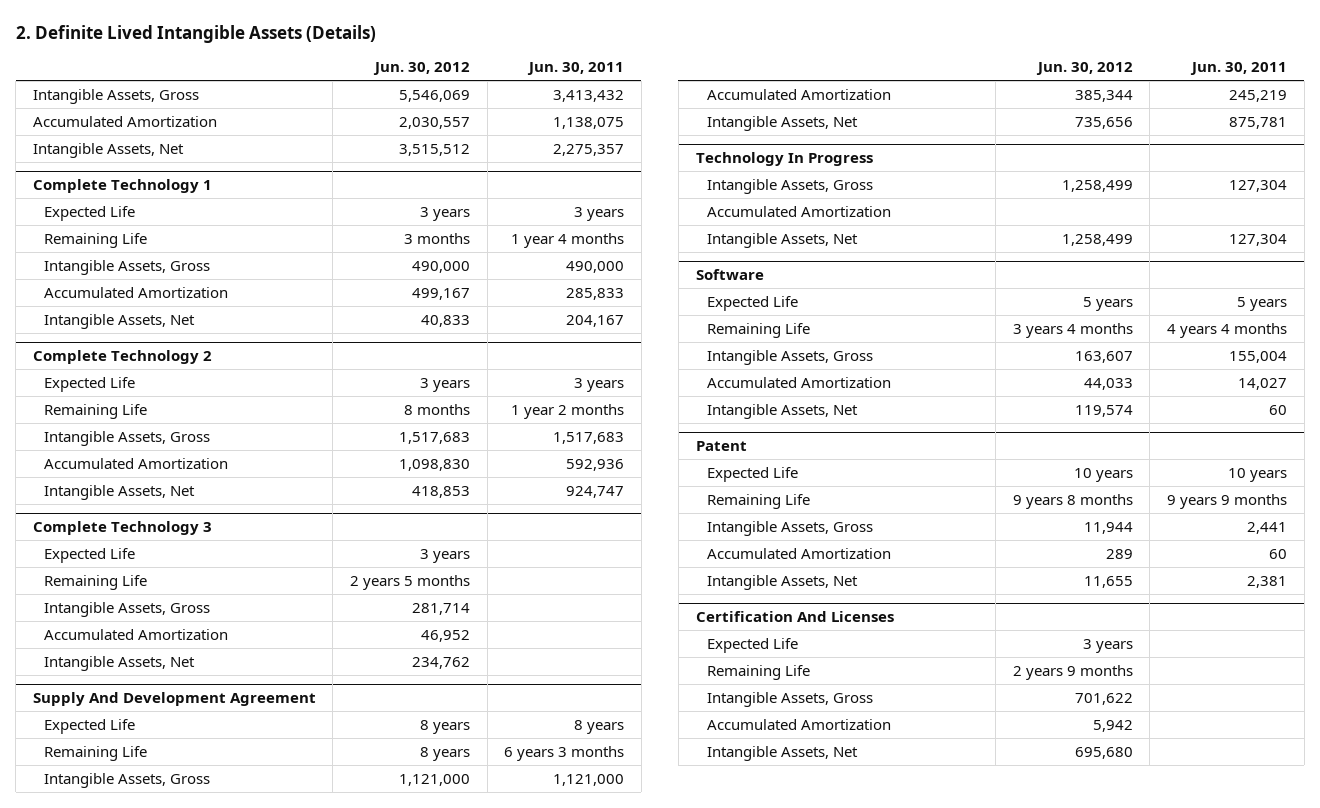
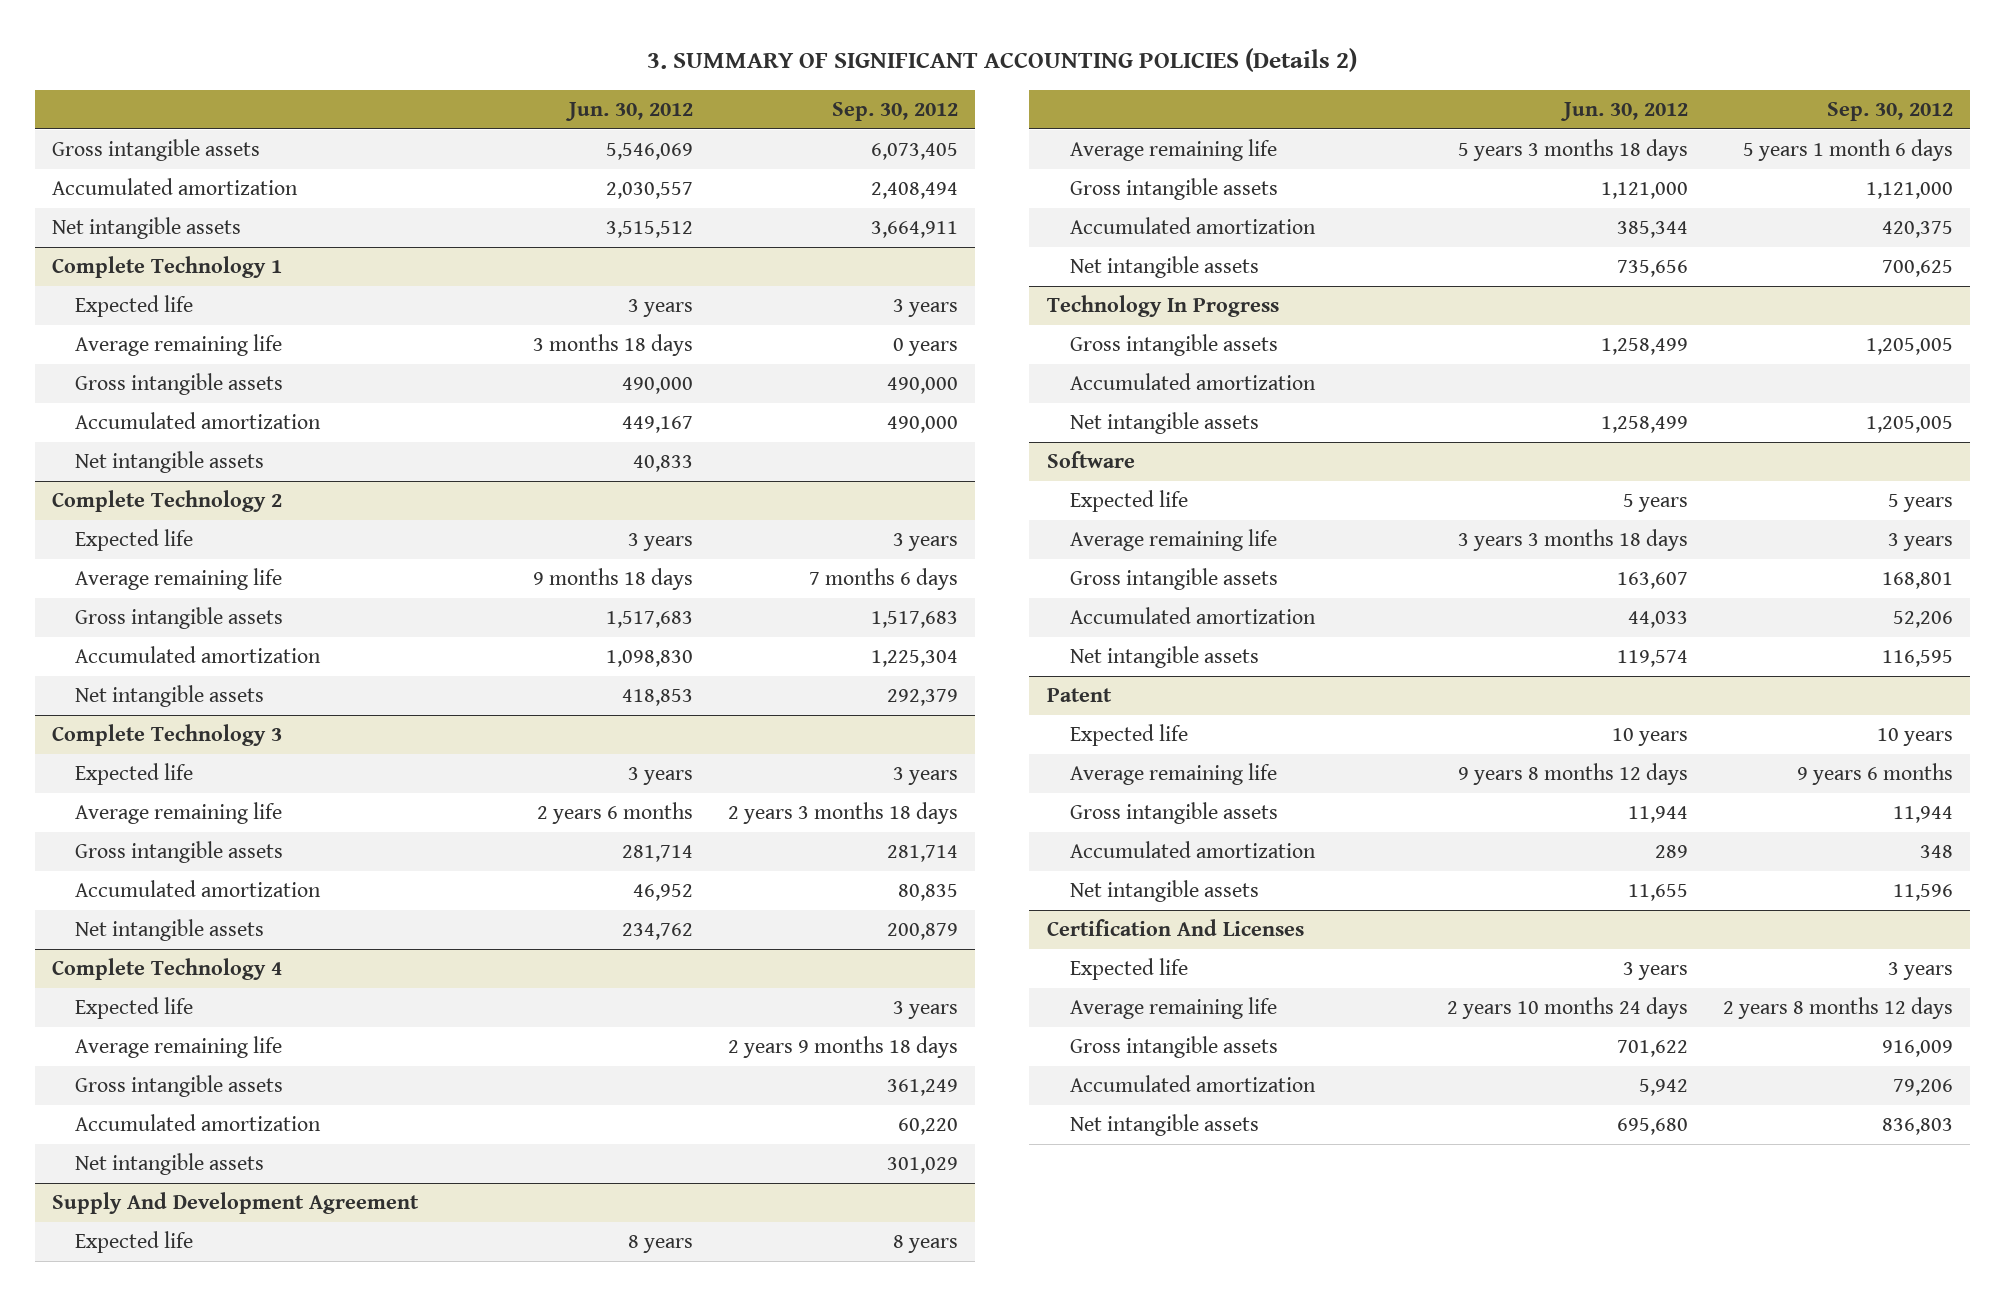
[15,24,376,43] 2. Definite Lived Intangible Assets (Details) -> [647,48,1358,73] 3. SUMMARY OF SIGNIFICANT ACCOUNTING POLICIES (Details 2)
[527,62,625,76] Jun. 30, 2011 -> none
none -> [831,102,958,122] Sep. 30, 2012
[32,88,199,104] Intangible Assets, Gross -> [51,139,260,162] Gross intangible assets
[32,115,217,127] Accumulated Amortization -> [51,178,298,196] Accumulated amortization
[32,142,184,158] Intangible Assets, Net -> [51,217,241,240] Net intangible assets
[43,205,135,221] Expected Life -> [75,295,194,318] Expected life
[43,232,147,248] Remaining Life -> [75,334,283,357] Average remaining life
[404,232,471,244] 3 months -> [533,334,694,357] 3 months 18 days
[43,259,210,275] Intangible Assets, Gross -> [75,373,284,396] Gross intangible assets
[43,286,228,298] Accumulated Amortization -> [75,412,322,430] Accumulated amortization
[412,287,471,300] 499,167 -> [622,416,694,434] 449,167
[43,313,195,329] Intangible Assets, Net -> [75,451,265,474] Net intangible assets
[43,376,135,392] Expected Life -> [75,529,194,552] Expected life
[43,403,147,419] Remaining Life -> [75,568,283,591] Average remaining life
[404,403,471,415] 8 months -> [533,568,694,591] 9 months 18 days
[43,430,210,446] Intangible Assets, Gross -> [75,607,284,630] Gross intangible assets
[43,457,228,469] Accumulated Amortization -> [75,646,322,664] Accumulated amortization
[43,484,195,500] Intangible Assets, Net -> [75,685,265,708] Net intangible assets
[43,547,135,563] Expected Life -> [75,763,194,786] Expected life
[43,574,147,590] Remaining Life -> [75,802,283,825] Average remaining life
[350,574,471,590] 2 years 5 months -> [537,802,694,825] 2 years 6 months
[43,601,210,617] Intangible Assets, Gross -> [75,841,284,864] Gross intangible assets
[43,628,228,640] Accumulated Amortization -> [75,880,322,898] Accumulated amortization
[43,655,195,671] Intangible Assets, Net -> [75,919,265,942] Net intangible assets
none -> [51,958,282,981] Complete Technology 4
none -> [75,997,194,1020] Expected life
none -> [75,1036,283,1059] Average remaining life
none -> [75,1075,284,1098] Gross intangible assets
none -> [75,1114,322,1132] Accumulated amortization
none -> [75,1153,265,1176] Net intangible assets
[43,718,135,734] Expected Life -> [75,1231,194,1254] Expected life
[43,745,147,761] Remaining Life -> [1070,139,1278,162] Average remaining life
[420,746,471,761] 8 years -> [1458,139,1689,162] 5 years 3 months 18 days
[43,772,210,788] Intangible Assets, Gross -> [1070,178,1279,201] Gross intangible assets
[706,88,891,100] Accumulated Amortization -> [1070,217,1317,235] Accumulated amortization
[706,115,858,131] Intangible Assets, Net -> [1070,256,1260,279] Net intangible assets
[706,178,873,194] Intangible Assets, Gross -> [1070,334,1279,357] Gross intangible assets
[706,205,891,217] Accumulated Amortization -> [1070,373,1317,391] Accumulated amortization
[706,232,858,248] Intangible Assets, Net -> [1070,412,1260,435] Net intangible assets
[706,295,798,311] Expected Life -> [1070,490,1189,513] Expected life
[706,322,810,338] Remaining Life -> [1070,529,1278,552] Average remaining life
[1012,322,1133,338] 3 years 4 months -> [1458,529,1689,552] 3 years 3 months 18 days
[706,349,873,365] Intangible Assets, Gross -> [1070,568,1279,591] Gross intangible assets
[706,376,891,388] Accumulated Amortization -> [1070,607,1317,625] Accumulated amortization
[706,403,858,419] Intangible Assets, Net -> [1070,646,1260,669] Net intangible assets
[706,466,798,482] Expected Life -> [1070,724,1189,747] Expected life
[706,493,810,509] Remaining Life -> [1070,763,1278,786] Average remaining life
[1012,493,1133,509] 9 years 8 months -> [1458,763,1689,786] 9 years 8 months 12 days
[706,520,873,536] Intangible Assets, Gross -> [1070,802,1279,825] Gross intangible assets
[706,547,891,559] Accumulated Amortization -> [1070,841,1317,859] Accumulated amortization
[706,574,858,590] Intangible Assets, Net -> [1070,880,1260,903] Net intangible assets
[706,637,798,653] Expected Life -> [1070,958,1189,981] Expected life
[706,664,810,680] Remaining Life -> [1070,997,1278,1020] Average remaining life
[1012,664,1133,680] 2 years 9 months -> [1447,997,1689,1020] 2 years 10 months 24 days
[706,691,873,707] Intangible Assets, Gross -> [1070,1036,1279,1059] Gross intangible assets
[706,718,891,730] Accumulated Amortization -> [1070,1075,1317,1093] Accumulated amortization
[706,745,858,761] Intangible Assets, Net -> [1070,1114,1260,1137] Net intangible assets

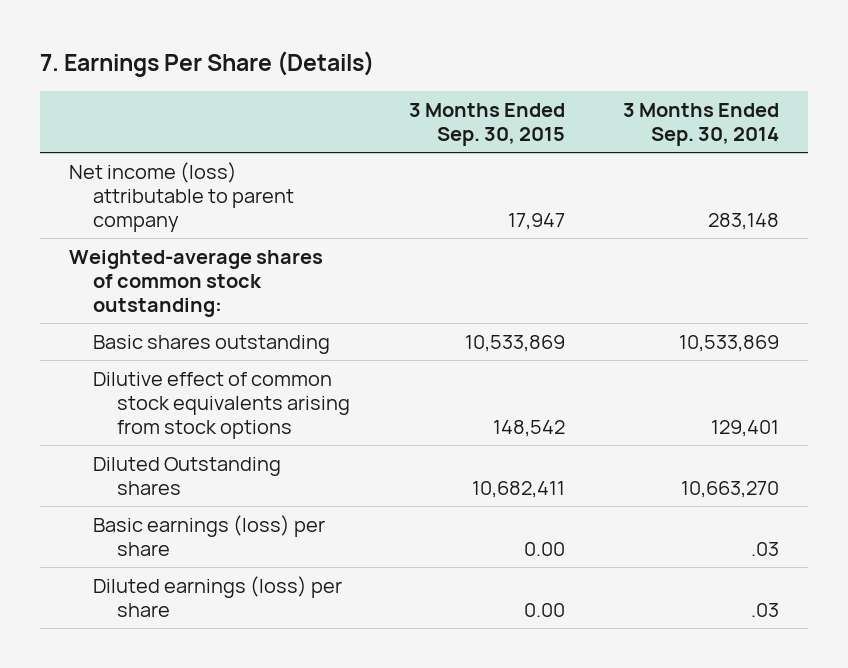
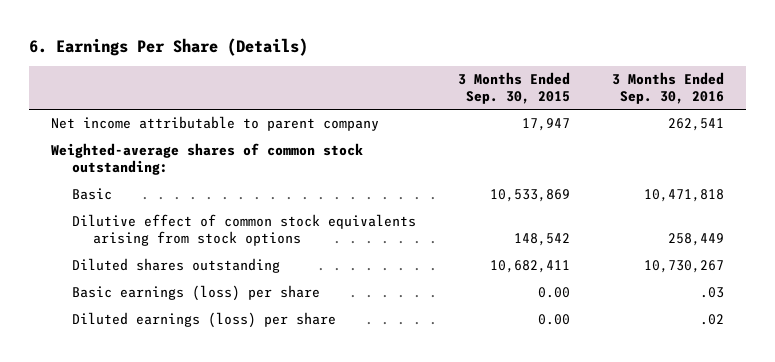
[39,50,374,77] 7. Earnings Per Share (Details) -> [29,37,309,56] 6. Earnings Per Share (Details)
[622,102,779,146] 3 Months Ended Sep. 30, 2014 -> none
none -> [612,72,725,104] 3 Months Ended Sep. 30, 2016
[68,161,295,233] Net income (loss) attributable to parent company -> [50,116,379,132] Net income attributable to parent company
[93,334,331,354] Basic shares outstanding -> [71,188,112,201] Basic
[93,456,282,496] Diluted Outstanding shares -> [71,258,280,274] Diluted shares outstanding

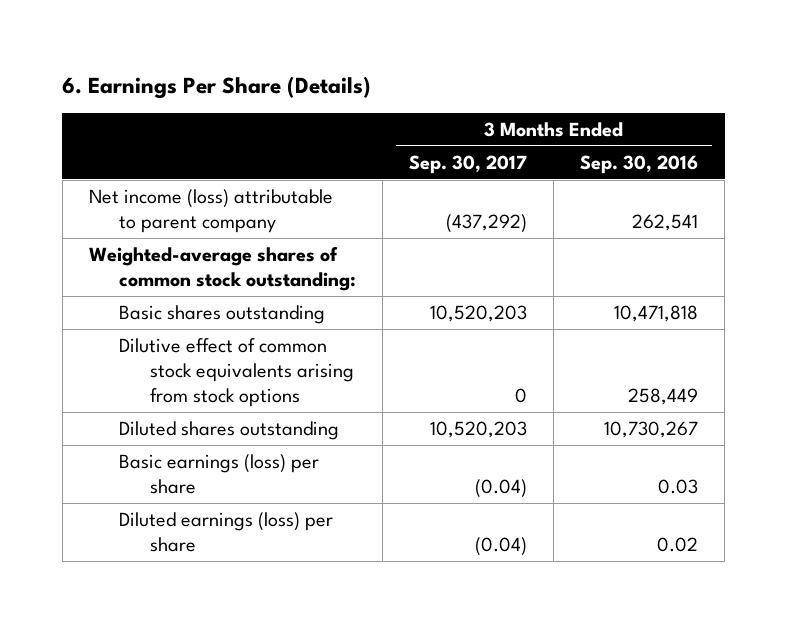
[458,72,571,104] 3 Months Ended Sep. 30, 2015 -> none
none -> [409,154,528,174] Sep. 30, 2017
[50,116,379,132] Net income attributable to parent company -> [88,189,333,234] Net income (loss) attributable to parent company
[71,188,112,201] Basic -> [119,305,326,325] Basic shares outstanding
[700,287,725,299] .03 -> [658,479,699,495] 0.03
[700,314,725,326] .02 -> [657,537,699,553] 0.02

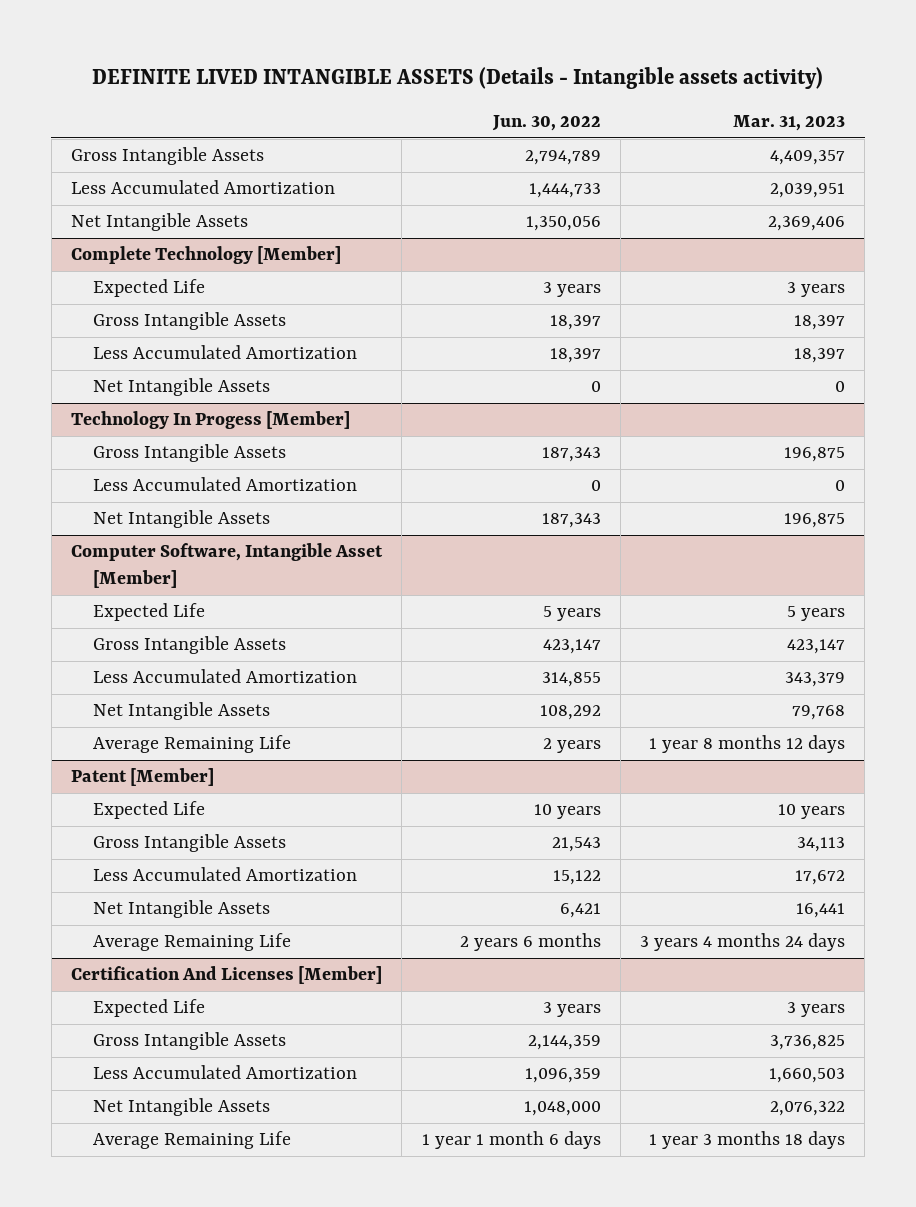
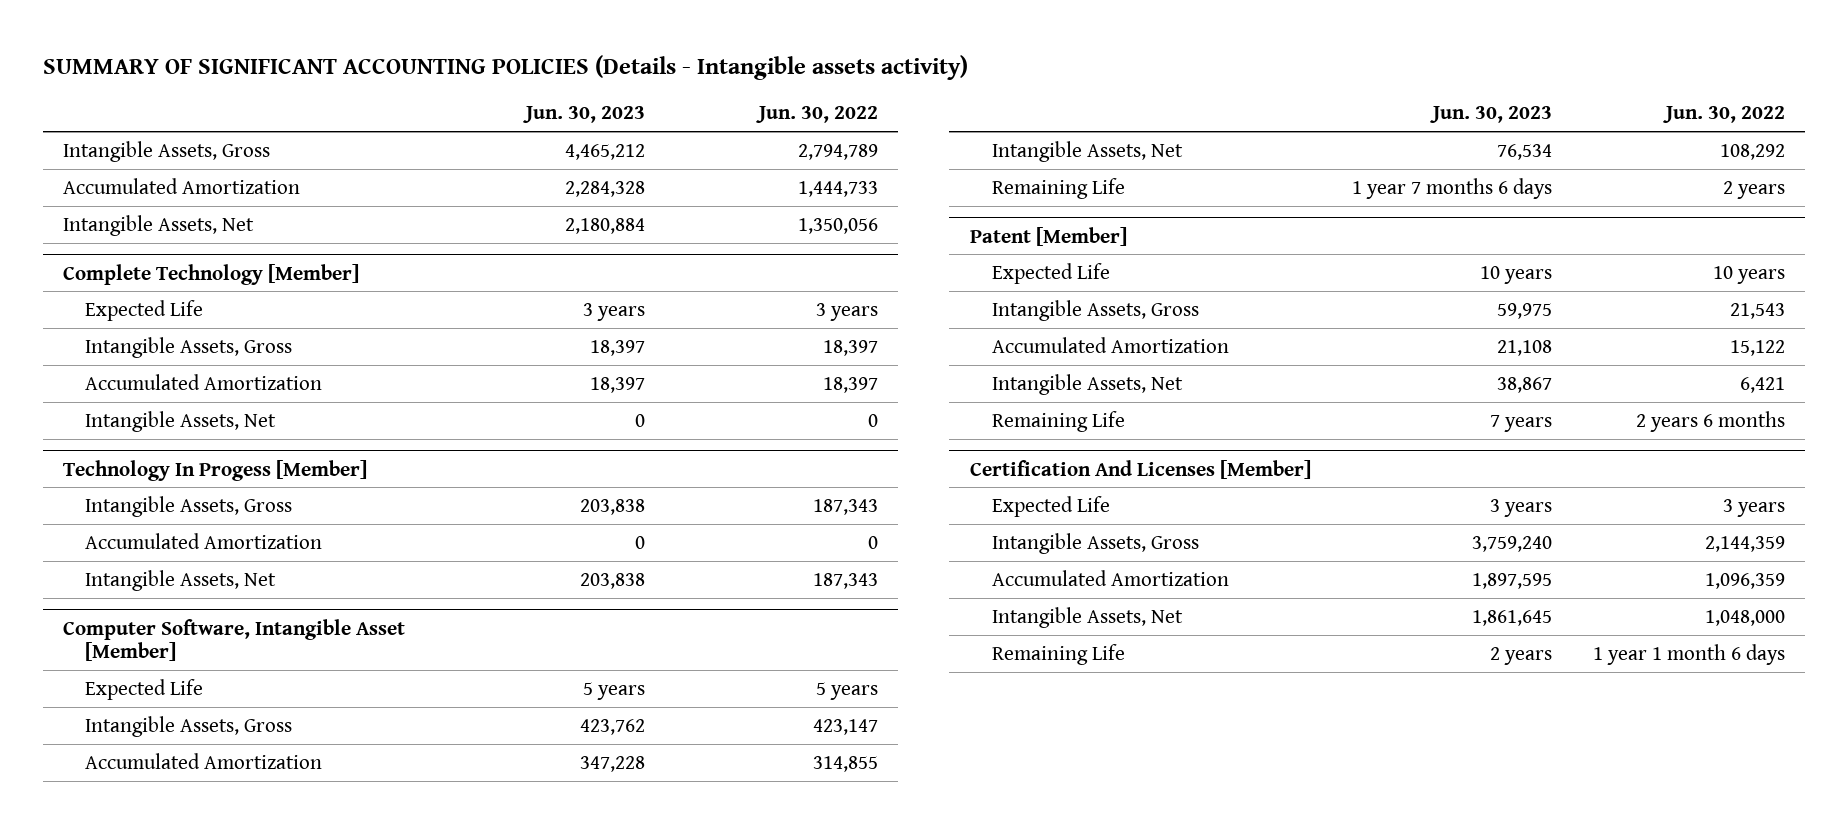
[92,66,824,89] DEFINITE LIVED INTANGIBLE ASSETS (Details - Intangible assets activity) -> [42,55,968,81] SUMMARY OF SIGNIFICANT ACCOUNTING POLICIES (Details - Intangible assets activity)
[733,115,846,132] Mar. 31, 2023 -> none
none -> [523,106,646,124] Jun. 30, 2023
[71,147,265,166] Gross Intangible Assets -> [62,140,270,162] Intangible Assets, Gross
[71,180,336,195] Less Accumulated Amortization -> [62,177,300,194] Accumulated Amortization
[71,213,249,232] Net Intangible Assets -> [62,214,254,236] Intangible Assets, Net
[92,312,286,331] Gross Intangible Assets -> [85,336,293,358] Intangible Assets, Gross
[92,345,357,360] Less Accumulated Amortization -> [85,373,323,390] Accumulated Amortization
[92,378,270,397] Net Intangible Assets -> [85,410,277,432] Intangible Assets, Net
[92,444,286,463] Gross Intangible Assets -> [85,495,293,517] Intangible Assets, Gross
[92,477,357,492] Less Accumulated Amortization -> [85,532,323,549] Accumulated Amortization
[92,510,270,529] Net Intangible Assets -> [85,569,277,591] Intangible Assets, Net
[92,636,286,655] Gross Intangible Assets -> [85,715,293,737] Intangible Assets, Gross
[92,669,357,684] Less Accumulated Amortization -> [85,752,323,769] Accumulated Amortization
[92,702,270,721] Net Intangible Assets -> [992,140,1184,162] Intangible Assets, Net
[92,735,291,754] Average Remaining Life -> [992,177,1126,199] Remaining Life
[92,834,286,853] Gross Intangible Assets -> [992,299,1200,321] Intangible Assets, Gross
[92,867,357,882] Less Accumulated Amortization -> [992,336,1230,353] Accumulated Amortization
[92,900,270,919] Net Intangible Assets -> [992,373,1184,395] Intangible Assets, Net
[92,933,291,952] Average Remaining Life -> [992,410,1126,432] Remaining Life
[92,1032,286,1051] Gross Intangible Assets -> [992,532,1200,554] Intangible Assets, Gross
[92,1065,357,1080] Less Accumulated Amortization -> [992,569,1230,586] Accumulated Amortization
[92,1098,270,1117] Net Intangible Assets -> [992,606,1184,628] Intangible Assets, Net
[92,1131,291,1150] Average Remaining Life -> [992,643,1126,665] Remaining Life

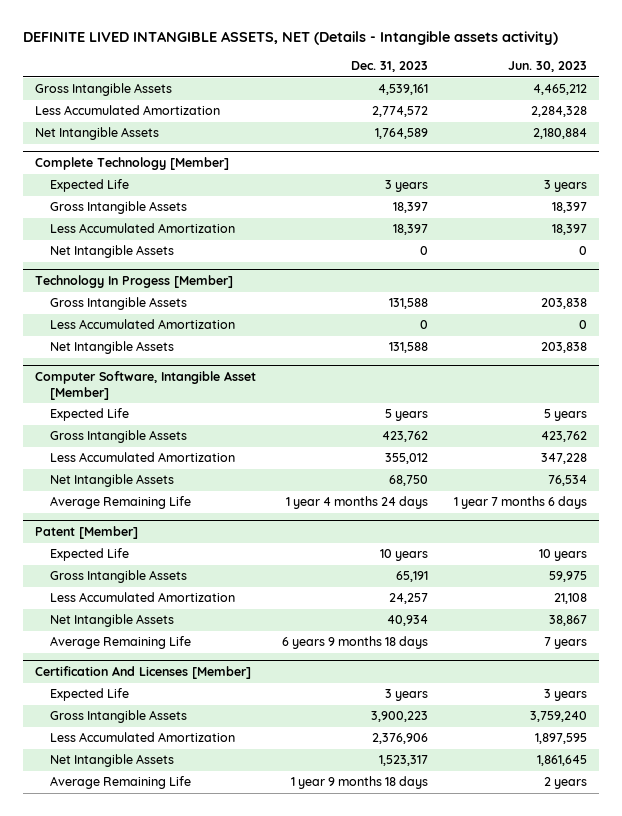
[42,55,968,81] SUMMARY OF SIGNIFICANT ACCOUNTING POLICIES (Details - Intangible assets activity) -> [22,31,558,46] DEFINITE LIVED INTANGIBLE ASSETS, NET (Details - Intangible assets activity)
[756,106,879,124] Jun. 30, 2022 -> none
none -> [351,61,429,73] Dec. 31, 2023
[62,140,270,162] Intangible Assets, Gross -> [35,83,173,97] Gross Intangible Assets
[62,177,300,194] Accumulated Amortization -> [35,105,221,116] Less Accumulated Amortization
[62,214,254,236] Intangible Assets, Net -> [35,127,160,141] Net Intangible Assets
[85,336,293,358] Intangible Assets, Gross -> [50,201,188,215] Gross Intangible Assets
[85,373,323,390] Accumulated Amortization -> [50,223,236,234] Less Accumulated Amortization
[85,410,277,432] Intangible Assets, Net -> [50,245,175,259] Net Intangible Assets
[85,495,293,517] Intangible Assets, Gross -> [50,297,188,311] Gross Intangible Assets
[85,532,323,549] Accumulated Amortization -> [50,319,236,330] Less Accumulated Amortization
[85,569,277,591] Intangible Assets, Net -> [50,341,175,355] Net Intangible Assets
[85,715,293,737] Intangible Assets, Gross -> [50,430,188,444] Gross Intangible Assets
[85,752,323,769] Accumulated Amortization -> [50,452,236,463] Less Accumulated Amortization
[992,140,1184,162] Intangible Assets, Net -> [50,474,175,488] Net Intangible Assets
[992,177,1126,199] Remaining Life -> [50,496,192,510] Average Remaining Life
[992,299,1200,321] Intangible Assets, Gross -> [50,570,188,584] Gross Intangible Assets
[992,336,1230,353] Accumulated Amortization -> [50,592,236,603] Less Accumulated Amortization
[992,373,1184,395] Intangible Assets, Net -> [50,614,175,628] Net Intangible Assets
[992,410,1126,432] Remaining Life -> [50,636,192,650] Average Remaining Life
[992,532,1200,554] Intangible Assets, Gross -> [50,710,188,724] Gross Intangible Assets
[992,569,1230,586] Accumulated Amortization -> [50,732,236,743] Less Accumulated Amortization
[992,606,1184,628] Intangible Assets, Net -> [50,754,175,768] Net Intangible Assets
[992,643,1126,665] Remaining Life -> [50,776,192,790] Average Remaining Life

